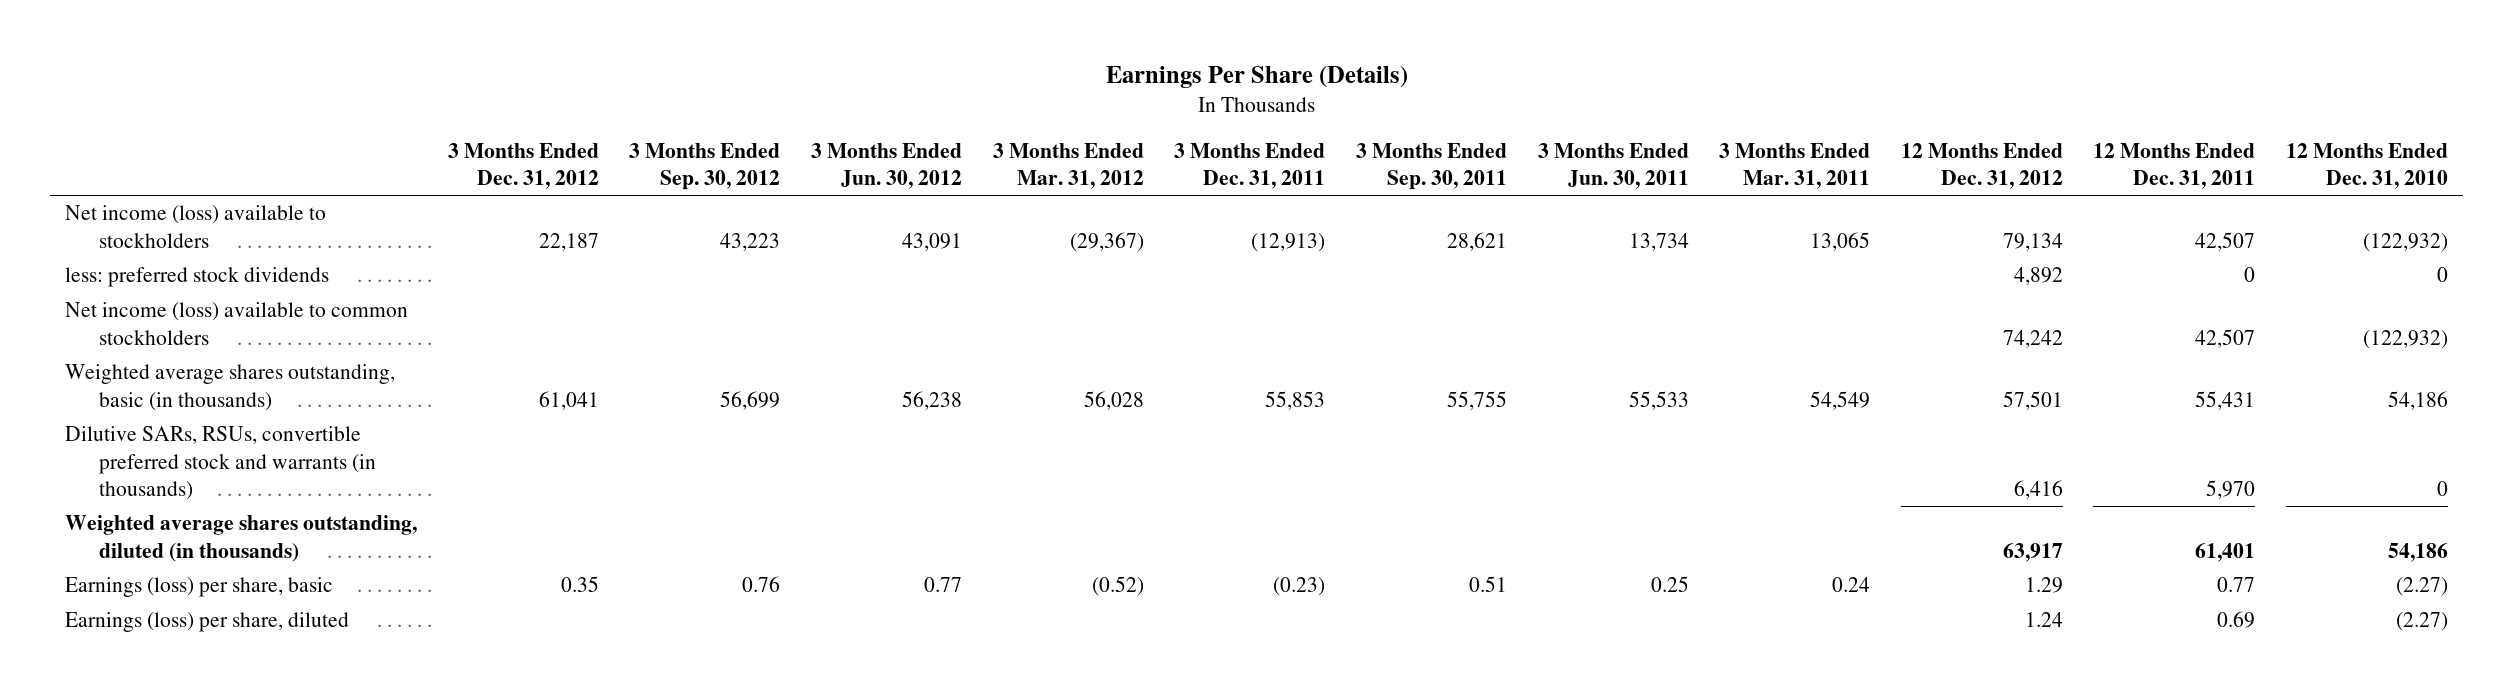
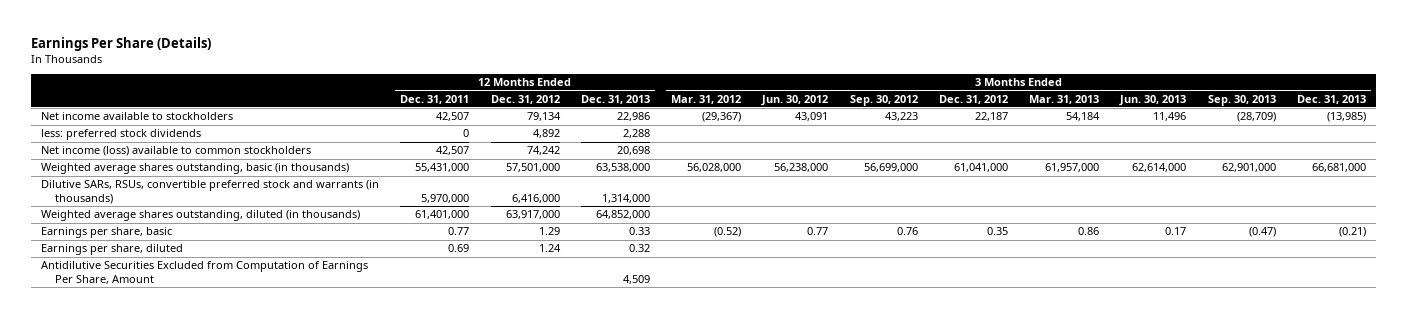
[1174,142,1326,190] 3 Months Ended Dec. 31, 2011 -> none
[1355,142,1507,191] 3 Months Ended Sep. 30, 2011 -> none
[1537,142,1689,190] 3 Months Ended Jun. 30, 2011 -> none
[1719,142,1871,190] 3 Months Ended Mar. 31, 2011 -> none
[2286,142,2449,190] 12 Months Ended Dec. 31, 2010 -> none
none -> [580,94,650,104] Dec. 31, 2013
none -> [1029,94,1100,104] Mar. 31, 2013
none -> [1119,94,1187,106] Jun. 30, 2013
none -> [1207,94,1276,106] Sep. 30, 2013
none -> [1296,94,1366,104] Dec. 31, 2013
[65,205,327,248] Net income (loss) available to stockholders -> [41,112,234,121] Net income available to stockholders
[538,390,599,410] 61,041 -> [953,163,1008,173] 61,041,000
[720,390,781,410] 56,699 -> [863,163,918,173] 56,699,000
[902,390,963,410] 56,238 -> [774,163,829,173] 56,238,000
[1083,390,1144,410] 56,028 -> [687,163,742,173] 56,028,000
[2002,390,2063,410] 57,501 -> [505,163,560,173] 57,501,000
[2195,390,2256,410] 55,431 -> [415,163,470,173] 55,431,000
[2013,480,2063,500] 6,416 -> [511,193,560,203] 6,416,000
[2206,480,2256,500] 5,970 -> [421,193,470,203] 5,970,000
[2002,542,2063,562] 63,917 -> [505,210,560,220] 63,917,000
[2195,542,2256,562] 61,401 -> [415,210,470,220] 61,401,000
[65,577,334,598] Earnings (loss) per share, basic -> [41,227,173,239] Earnings per share, basic
[65,612,350,633] Earnings (loss) per share, diluted -> [41,244,184,256] Earnings per share, diluted
none -> [41,261,369,284] Antidilutive Securities Excluded from Computation of Earnings Per Share, Amount

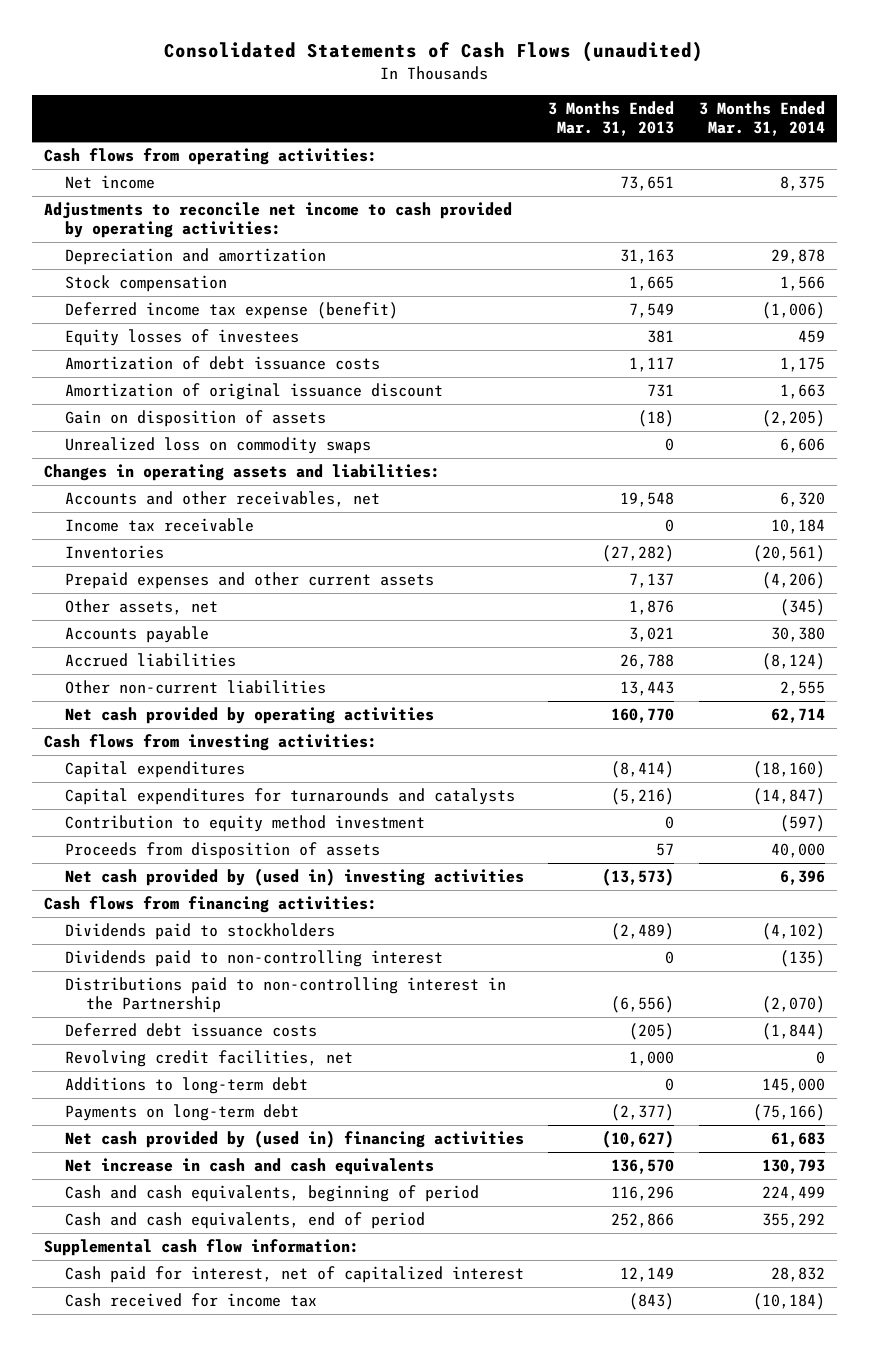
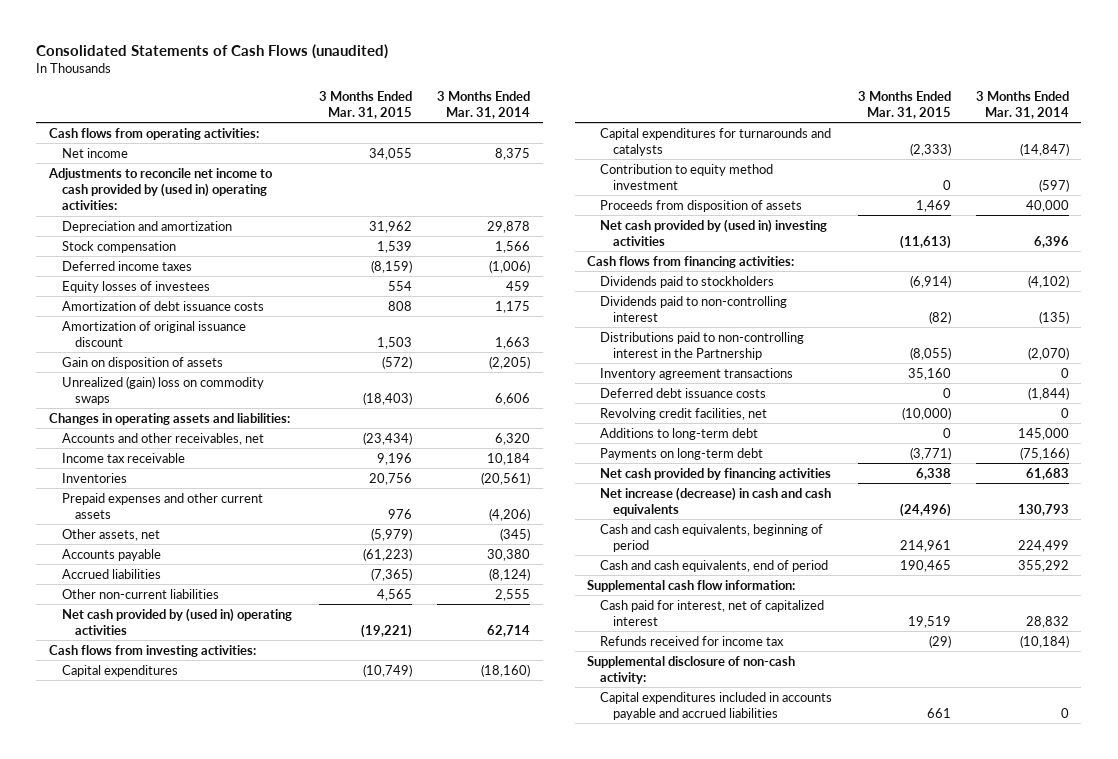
[548,101,675,136] 3 Months Ended Mar. 31, 2013 -> none
none -> [319,90,413,120] 3 Months Ended Mar. 31, 2015
[44,202,513,238] Adjustments to reconcile net income to cash provided by operating activities: -> [48,167,274,211] Adjustments to reconcile net income to cash provided by (used in) operating activities:
[65,302,399,320] Deferred income tax expense (benefit) -> [62,260,193,271] Deferred income taxes
[65,437,372,455] Unrealized loss on commodity swaps -> [62,375,265,406] Unrealized (gain) loss on commodity swaps
[65,707,435,725] Net cash provided by operating activities -> [62,607,293,636] Net cash provided by (used in) operating activities
none -> [600,367,794,380] Inventory agreement transactions
[65,1130,525,1149] Net cash provided by (used in) financing activities -> [600,467,832,480] Net cash provided by financing activities
[65,1158,435,1176] Net increase in cash and cash equivalents -> [600,486,832,517] Net increase (decrease) in cash and cash equivalents
[65,1293,318,1308] Cash received for income tax -> [600,635,785,646] Refunds received for income tax
none -> [587,655,796,685] Supplemental disclosure of non-cash activity:
none -> [600,691,833,721] Capital expenditures included in accounts payable and accrued liabilities

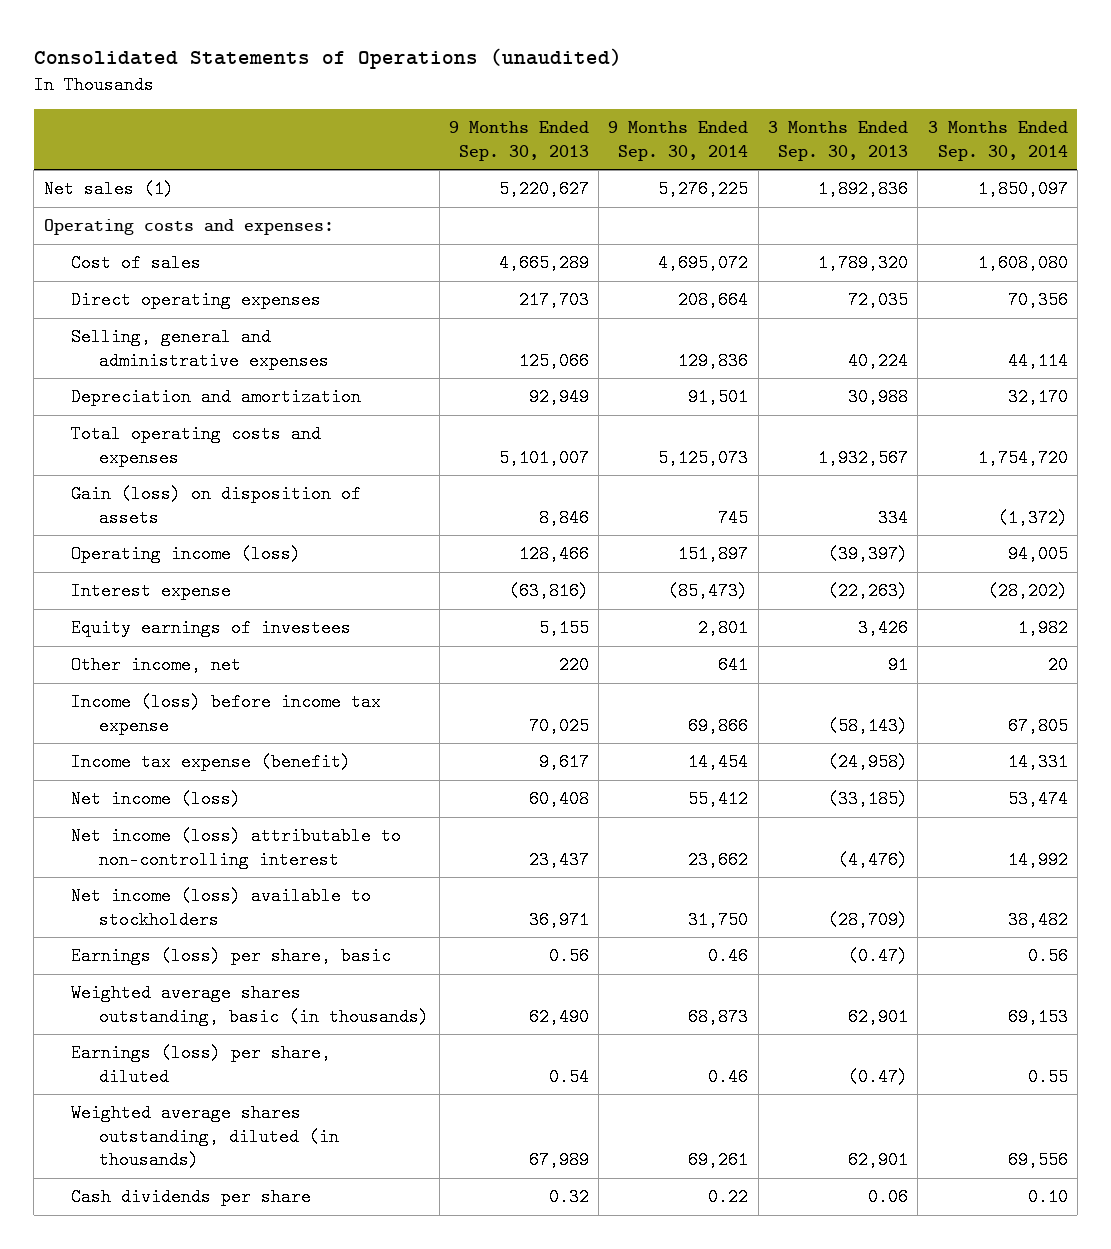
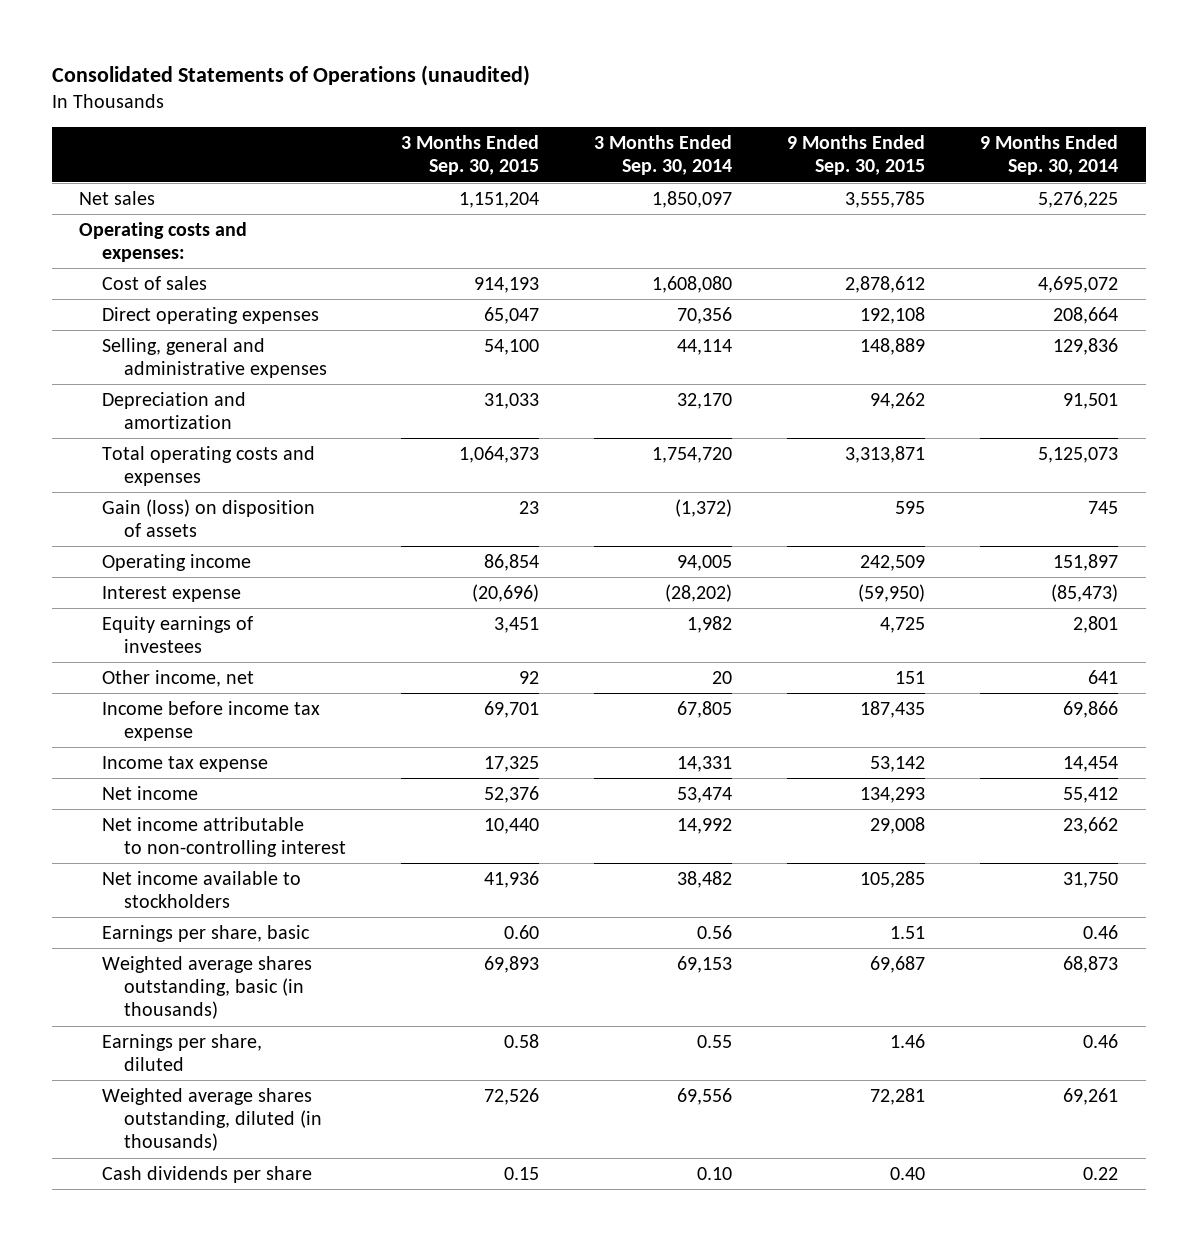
[448,121,589,161] 9 Months Ended Sep. 30, 2013 -> none
[767,121,908,161] 3 Months Ended Sep. 30, 2013 -> none
none -> [401,135,540,176] 3 Months Ended Sep. 30, 2015
none -> [787,135,926,176] 9 Months Ended Sep. 30, 2015
[43,180,174,199] Net sales (1) -> [79,190,156,205] Net sales
[71,545,302,564] Operating income (loss) -> [101,553,251,571] Operating income
[71,693,382,735] Income (loss) before income tax expense -> [101,700,320,742] Income before income tax expense
[71,753,352,772] Income tax expense (benefit) -> [101,755,268,772] Income tax expense
[71,790,242,809] Net income (loss) -> [101,785,198,800] Net income
[71,827,402,869] Net income (loss) attributable to non-controlling interest -> [101,816,347,858] Net income attributable to non-controlling interest
[71,887,372,929] Net income (loss) available to stockholders -> [101,870,301,909] Net income available to stockholders
[71,947,392,966] Earnings (loss) per share, basic -> [101,924,310,942] Earnings per share, basic
[71,1044,332,1086] Earnings (loss) per share, diluted -> [101,1033,262,1072] Earnings per share, diluted

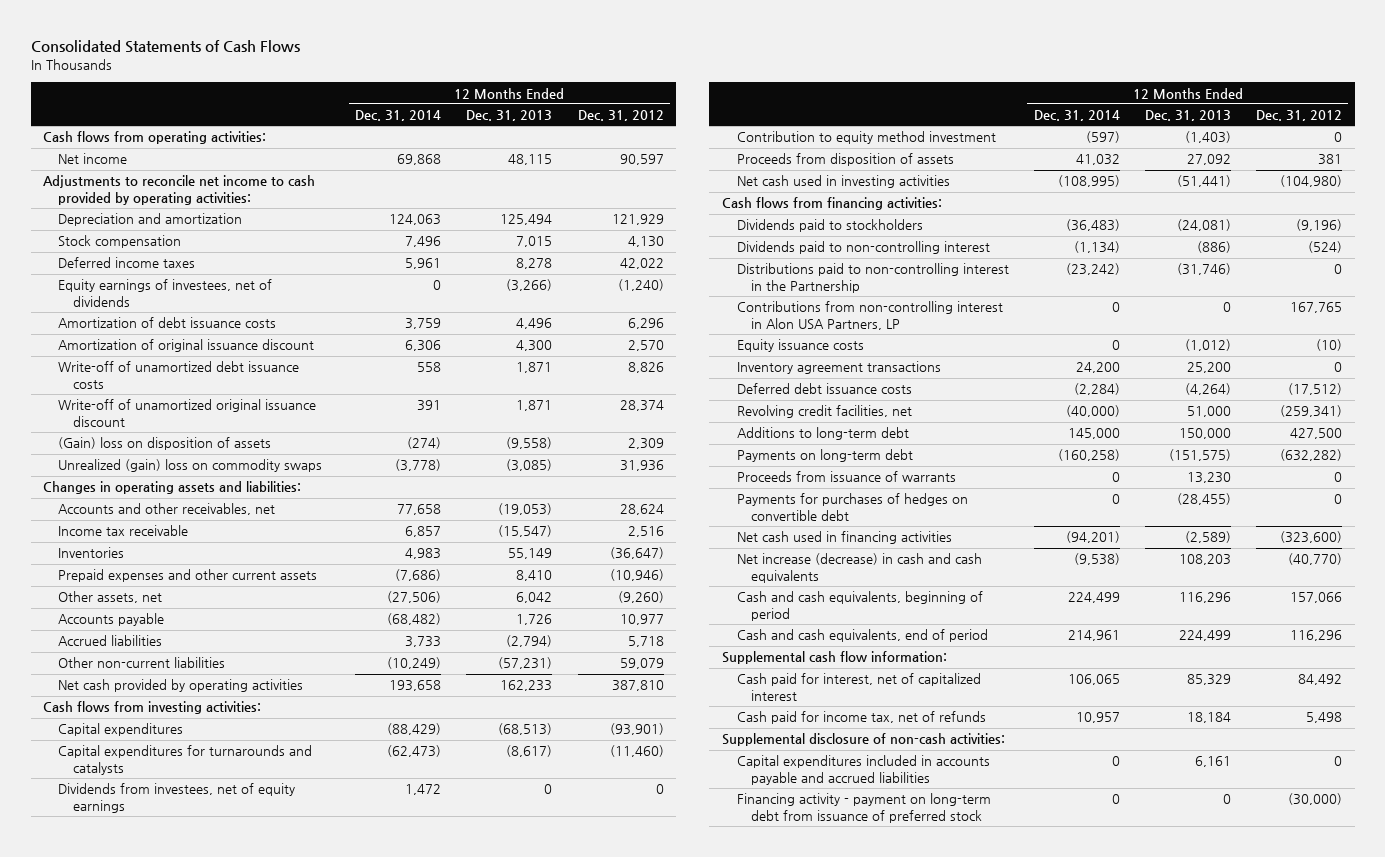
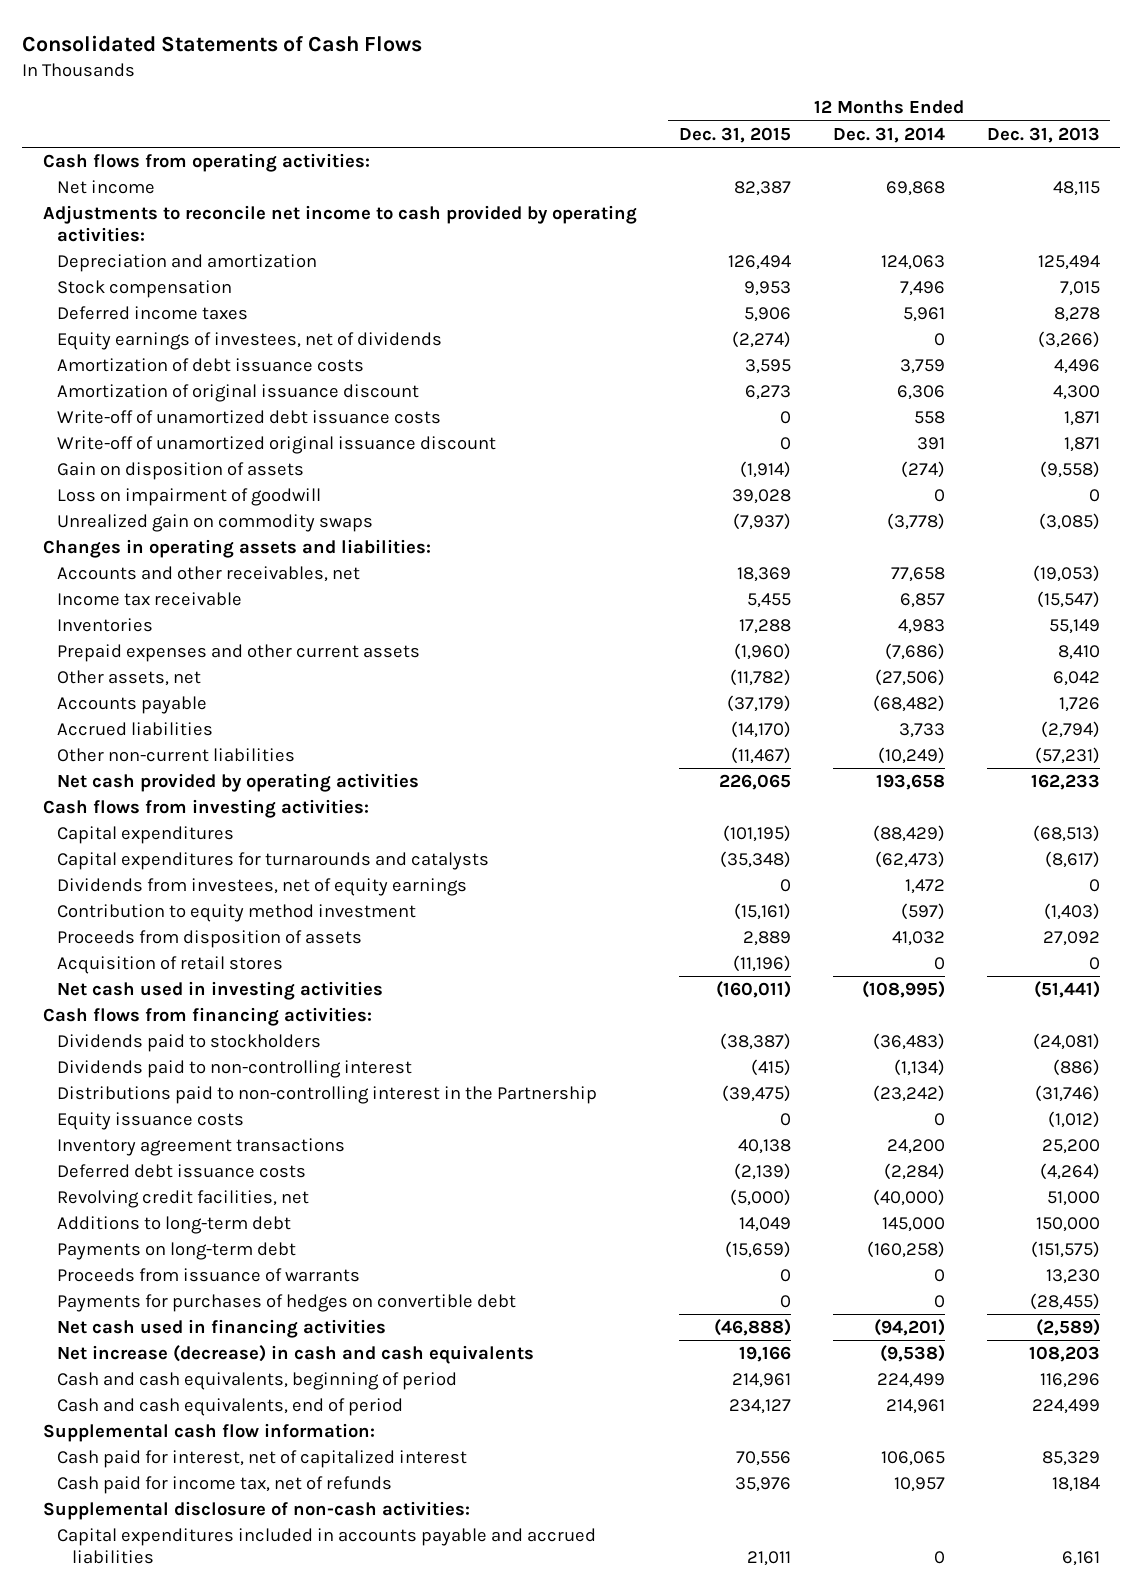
[577,110,664,122] Dec. 31, 2012 -> none
none -> [678,126,791,143] Dec. 31, 2015
[57,437,271,451] (Gain) loss on disposition of assets -> [57,462,305,481] Gain on disposition of assets
none -> [57,488,322,507] Loss on impairment of goodwill
[57,459,322,473] Unrealized (gain) loss on commodity swaps -> [57,514,374,533] Unrealized gain on commodity swaps
none -> [57,956,284,975] Acquisition of retail stores
[736,301,1003,330] Contributions from non-controlling interest in Alon USA Partners, LP -> none
[736,793,991,823] Financing activity - payment on long-term debt from issuance of preferred stock -> none

